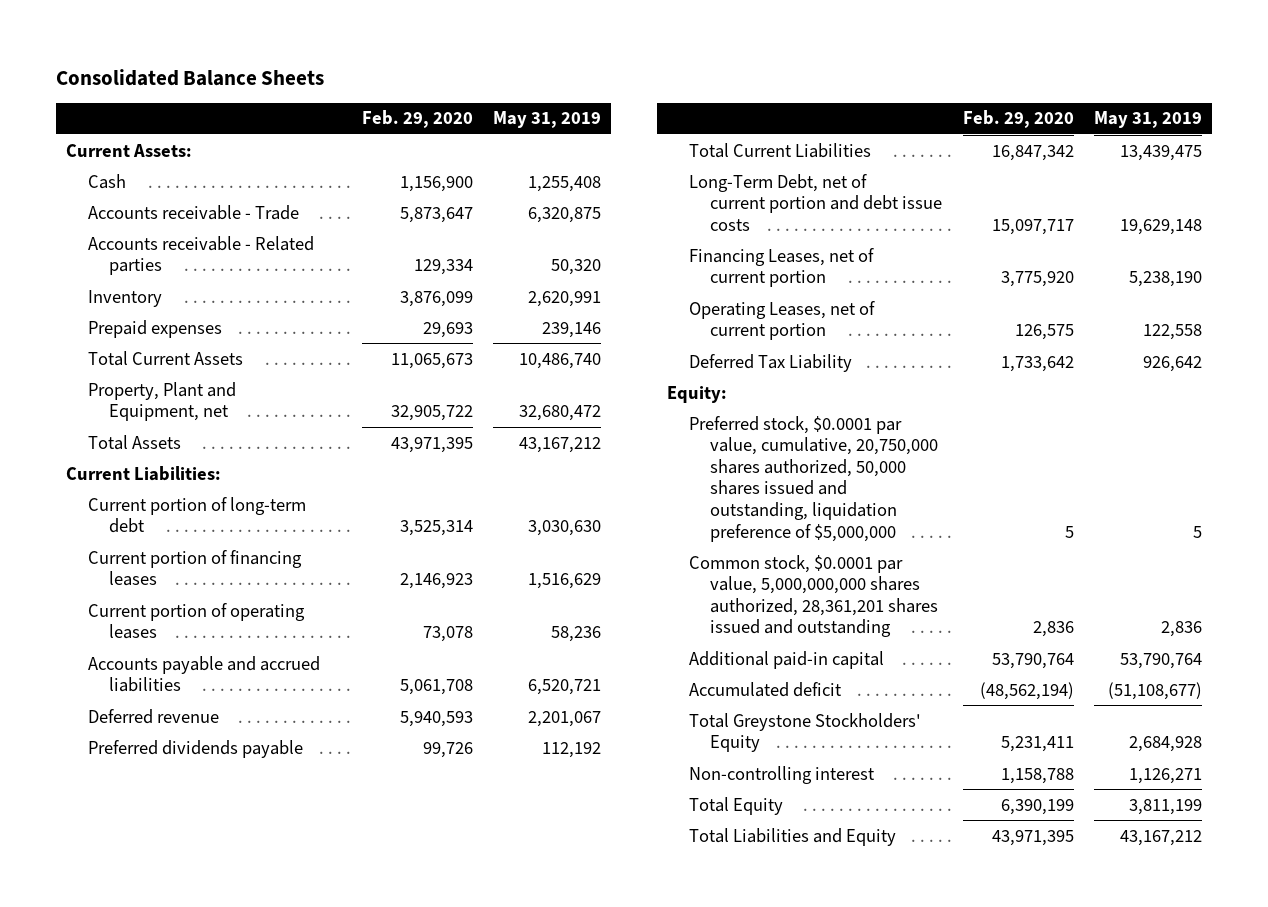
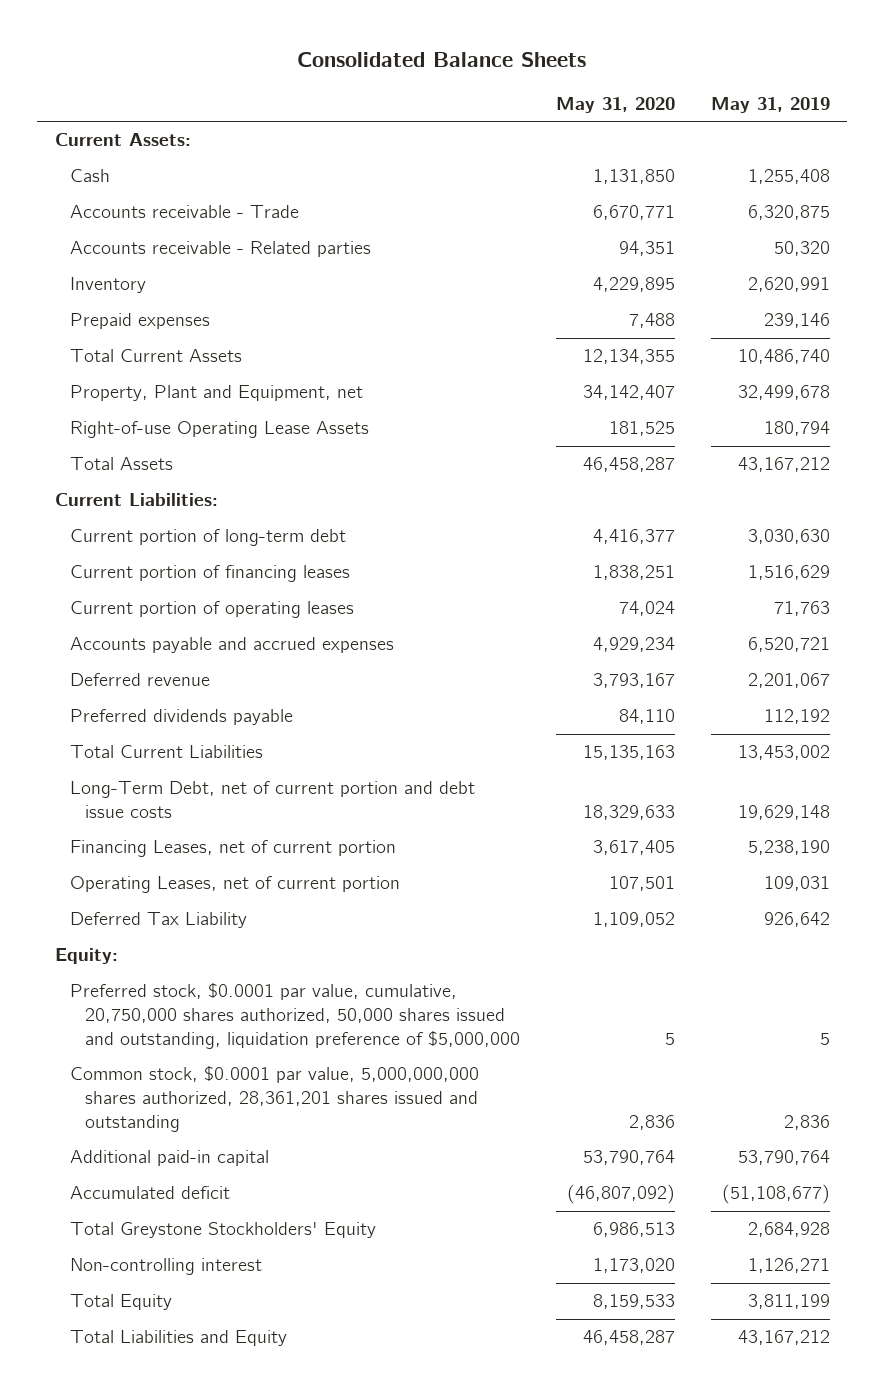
[361,110,473,129] Feb. 29, 2020 -> none
none -> [555,97,675,114] May 31, 2020
[519,405,602,422] 32,680,472 -> [737,385,830,401] 32,499,678
none -> [69,421,369,439] Right-of-use Operating Lease Assets
[551,626,602,643] 58,236 -> [773,601,830,617] 71,763
[87,655,320,693] Accounts payable and accrued liabilities -> [69,637,394,654] Accounts payable and accrued expenses
[1120,144,1203,161] 13,439,475 -> [737,745,830,761] 13,453,002
[1143,324,1203,341] 122,558 -> [763,876,830,892] 109,031

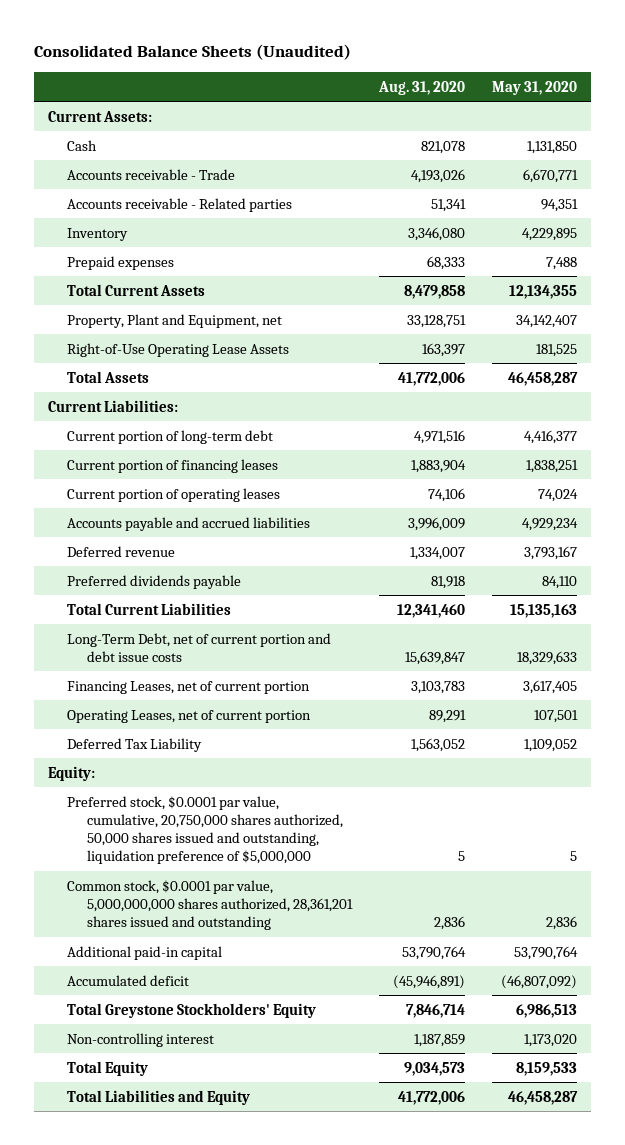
[297,51,587,67] Consolidated Balance Sheets -> [34,44,352,61] Consolidated Balance Sheets (Unaudited)
[710,97,830,114] May 31, 2019 -> none
none -> [378,80,466,95] Aug. 31, 2020
[69,421,369,439] Right-of-use Operating Lease Assets -> [67,342,290,357] Right-of-Use Operating Lease Assets
[69,637,394,654] Accounts payable and accrued expenses -> [67,516,311,531] Accounts payable and accrued liabilities

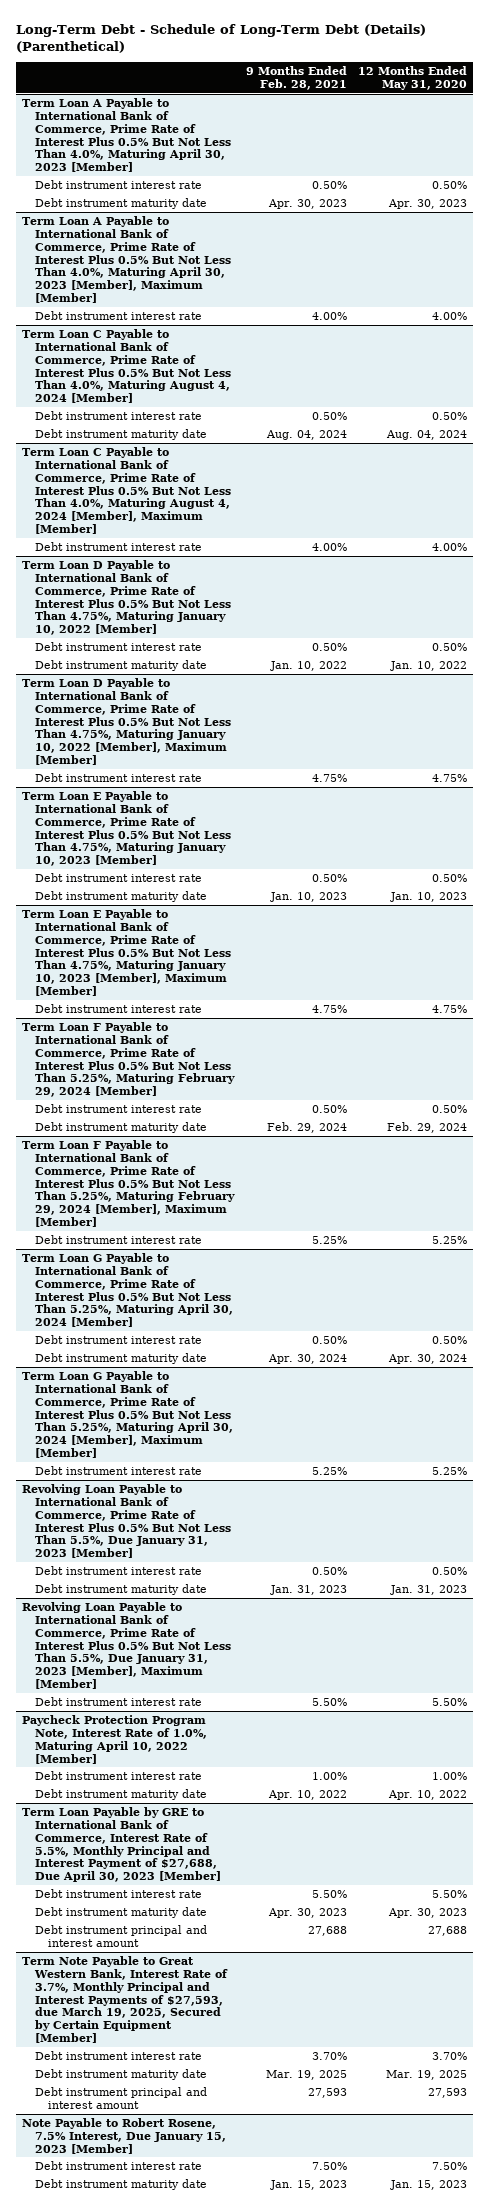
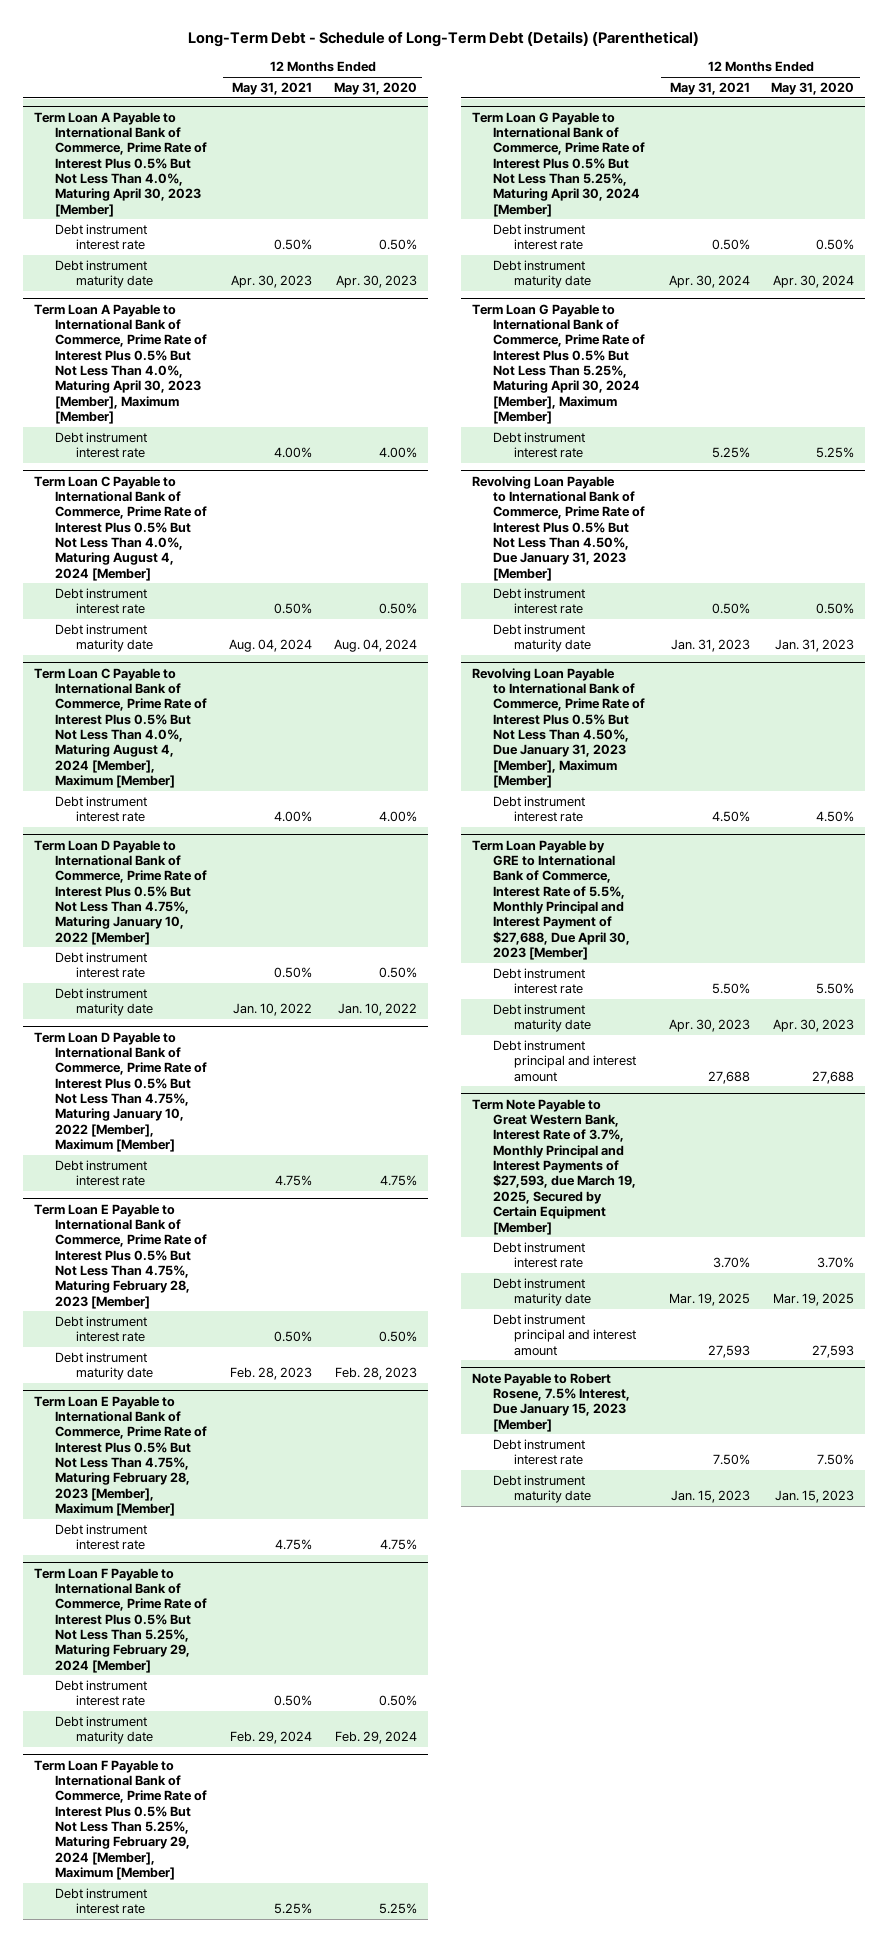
[245,66,347,90] 9 Months Ended Feb. 28, 2021 -> none
none -> [231,81,312,95] May 31, 2021
[22,790,232,867] Term Loan E Payable to International Bank of Commerce, Prime Rate of Interest Plus 0.5% But Not Less Than 4.75%, Maturing January 10, 2023 [Member] -> [33,1203,207,1309] Term Loan E Payable to International Bank of Commerce, Prime Rate of Interest Plus 0.5% But Not Less Than 4.75%, Maturing February 28, 2023 [Member]
[390,891,468,902] Jan. 10, 2023 -> [334,1367,417,1381] Feb. 28, 2023
[22,908,232,997] Term Loan E Payable to International Bank of Commerce, Prime Rate of Interest Plus 0.5% But Not Less Than 4.75%, Maturing January 10, 2023 [Member], Maximum [Member] -> [33,1395,207,1517] Term Loan E Payable to International Bank of Commerce, Prime Rate of Interest Plus 0.5% But Not Less Than 4.75%, Maturing February 28, 2023 [Member], Maximum [Member]
[22,1483,232,1559] Revolving Loan Payable to International Bank of Commerce, Prime Rate of Interest Plus 0.5% But Not Less Than 5.5%, Due January 31, 2023 [Member] -> [471,475,645,581] Revolving Loan Payable to International Bank of Commerce, Prime Rate of Interest Plus 0.5% But Not Less Than 4.50%, Due January 31, 2023 [Member]
[22,1714,208,1764] Paycheck Protection Program Note, Interest Rate of 1.0%, Maturing April 10, 2022 [Member] -> none
[35,1770,203,1780] Debt instrument interest rate -> none
[35,1788,208,1800] Debt instrument maturity date -> none
[22,1601,232,1690] Revolving Loan Payable to International Bank of Commerce, Prime Rate of Interest Plus 0.5% But Not Less Than 5.5%, Due January 31, 2023 [Member], Maximum [Member] -> [471,667,645,789] Revolving Loan Payable to International Bank of Commerce, Prime Rate of Interest Plus 0.5% But Not Less Than 4.50%, Due January 31, 2023 [Member], Maximum [Member]
[432,1697,468,1706] 5.50% -> [816,811,855,823] 4.50%

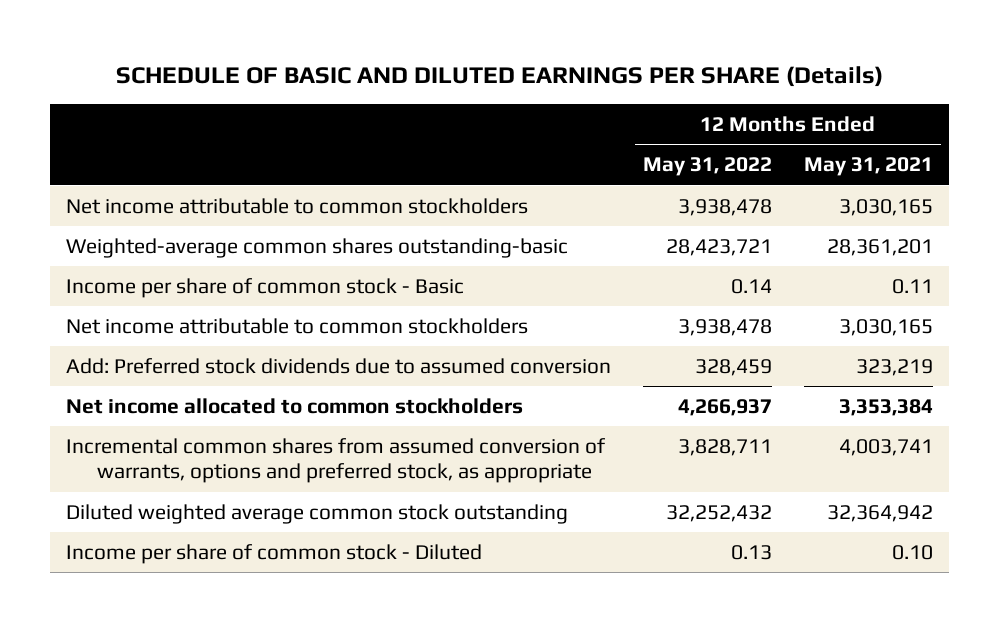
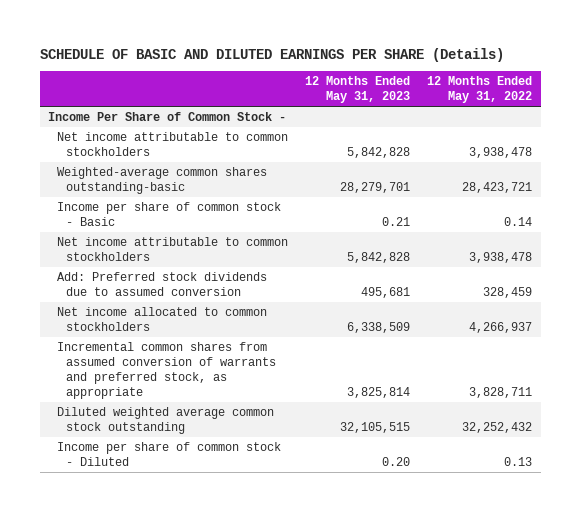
[804,157,934,177] May 31, 2021 -> none
none -> [305,75,411,103] 12 Months Ended May 31, 2023
none -> [48,112,287,122] Income Per Share of Common Stock -
[66,438,607,484] Incremental common shares from assumed conversion of warrants, options and preferred stock, as appropriate -> [57,342,277,399] Incremental common shares from assumed conversion of warrants and preferred stock, as appropriate

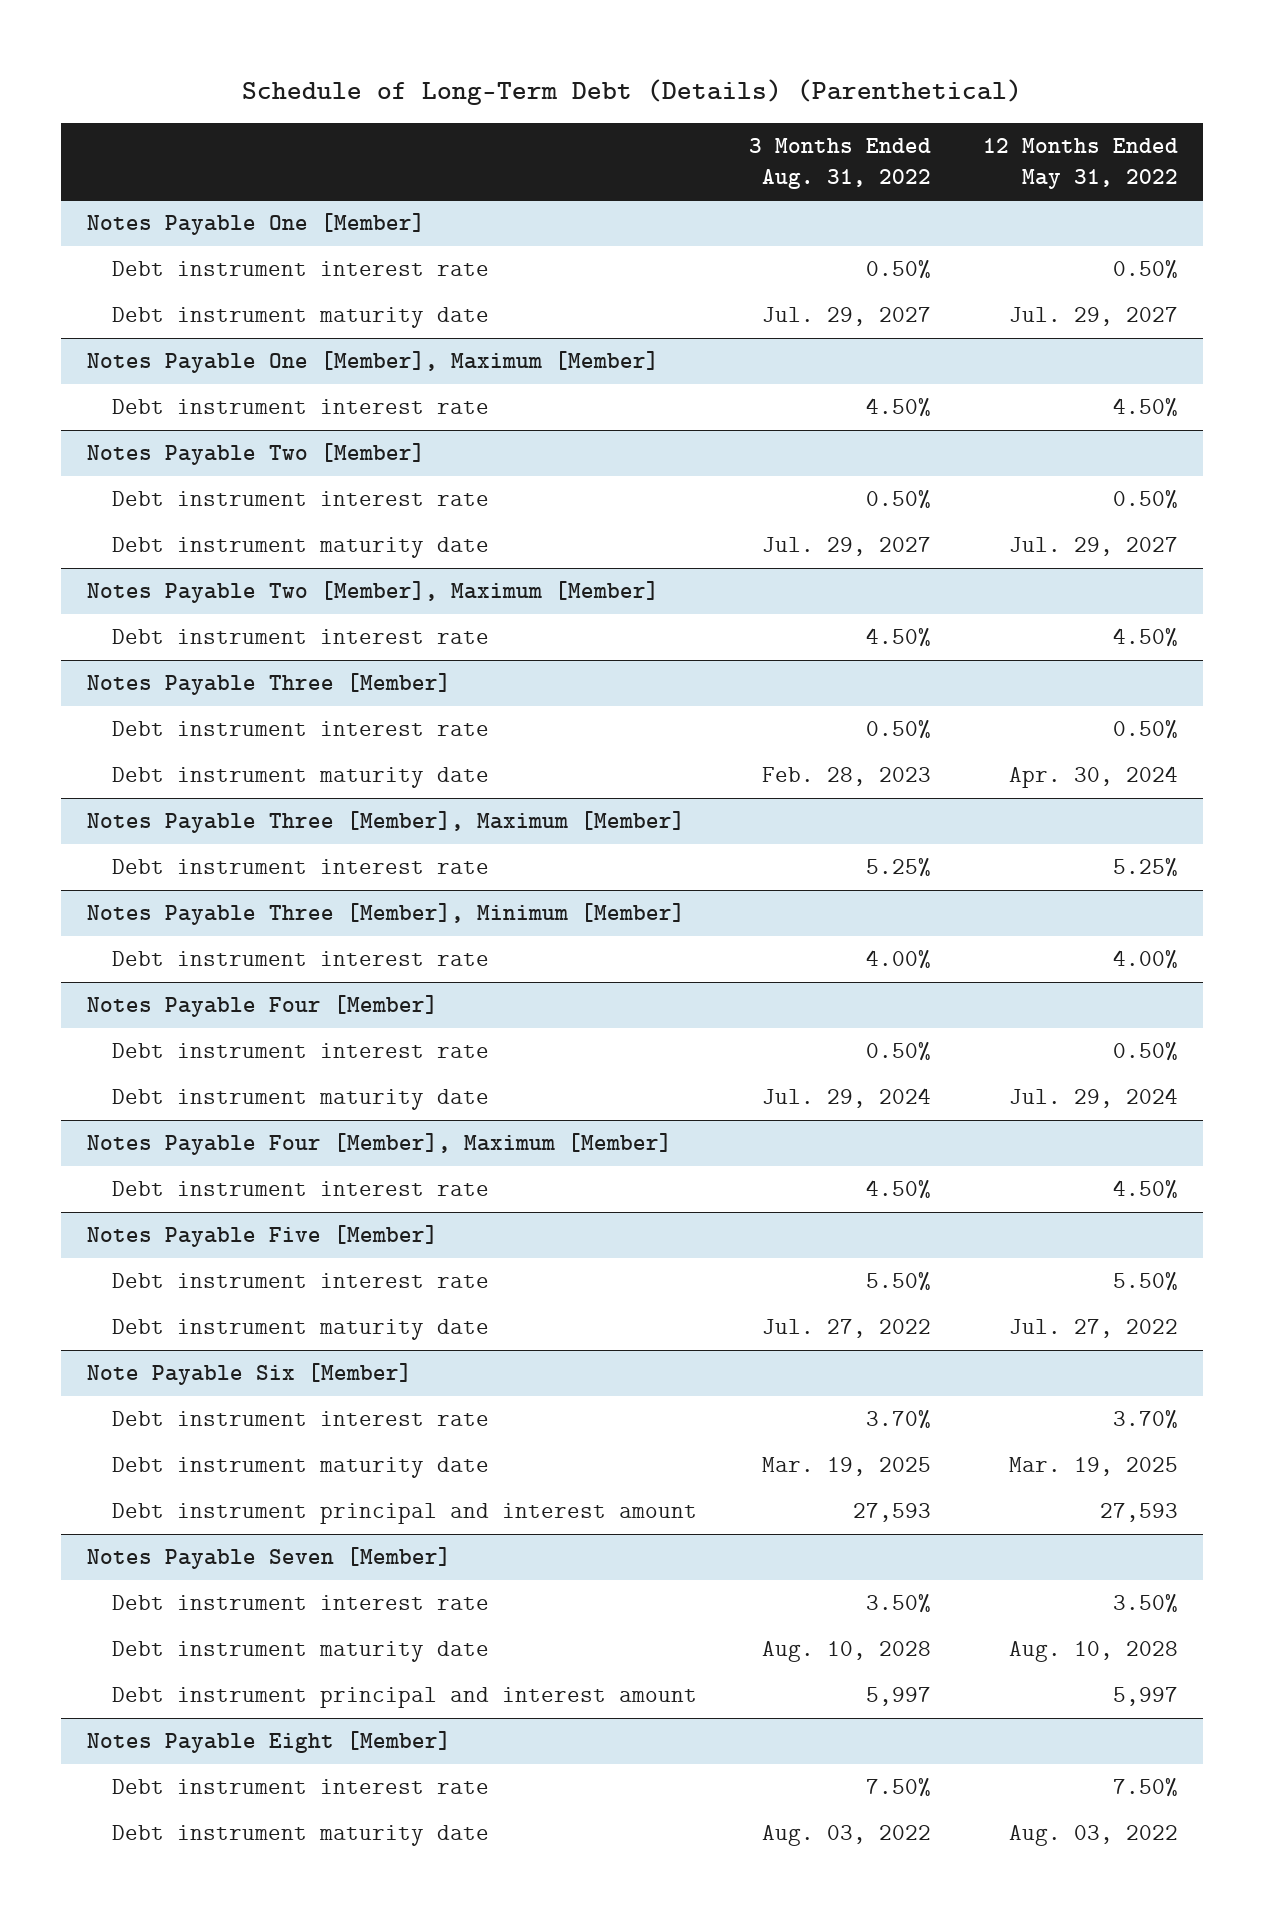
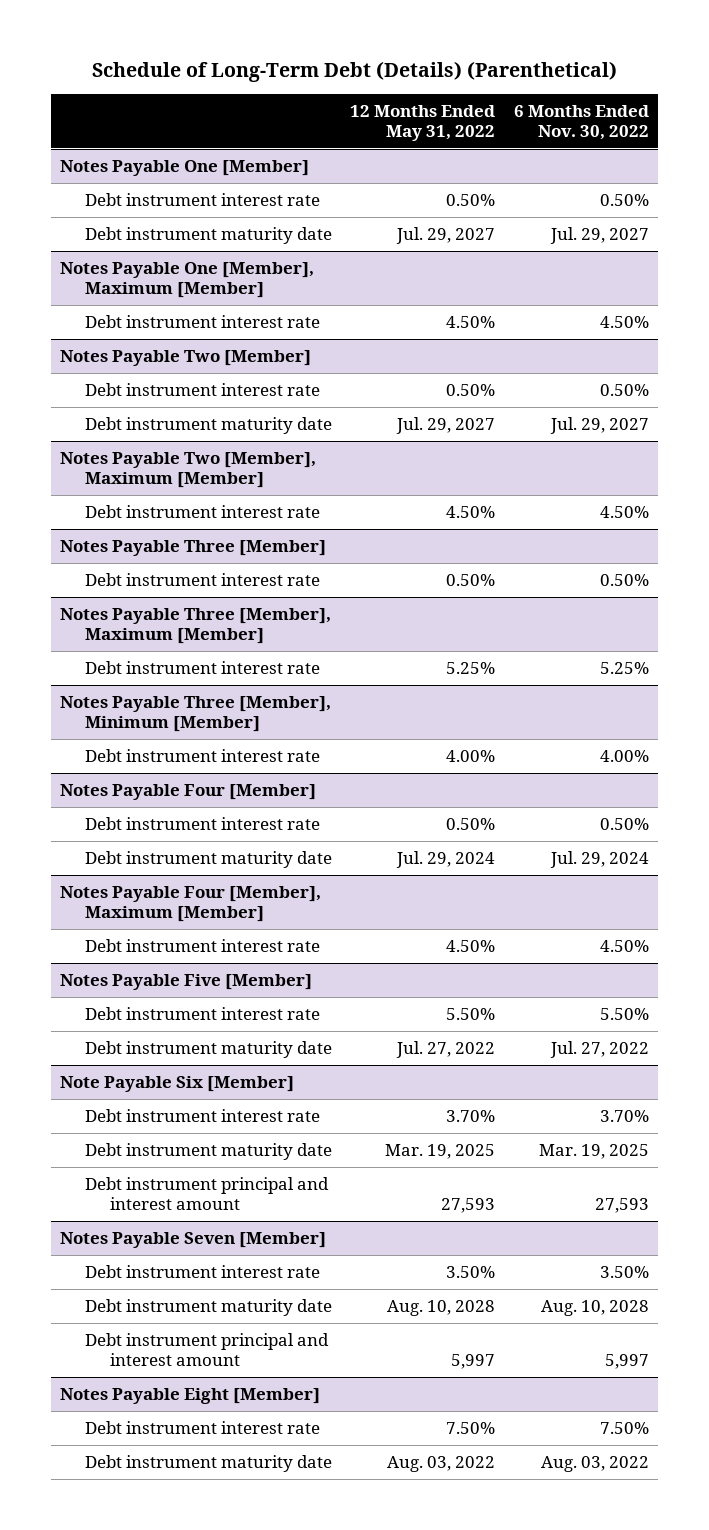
[748,137,931,189] 3 Months Ended Aug. 31, 2022 -> none
none -> [513,104,649,141] 6 Months Ended Nov. 30, 2022
[111,767,489,789] Debt instrument maturity date -> none

